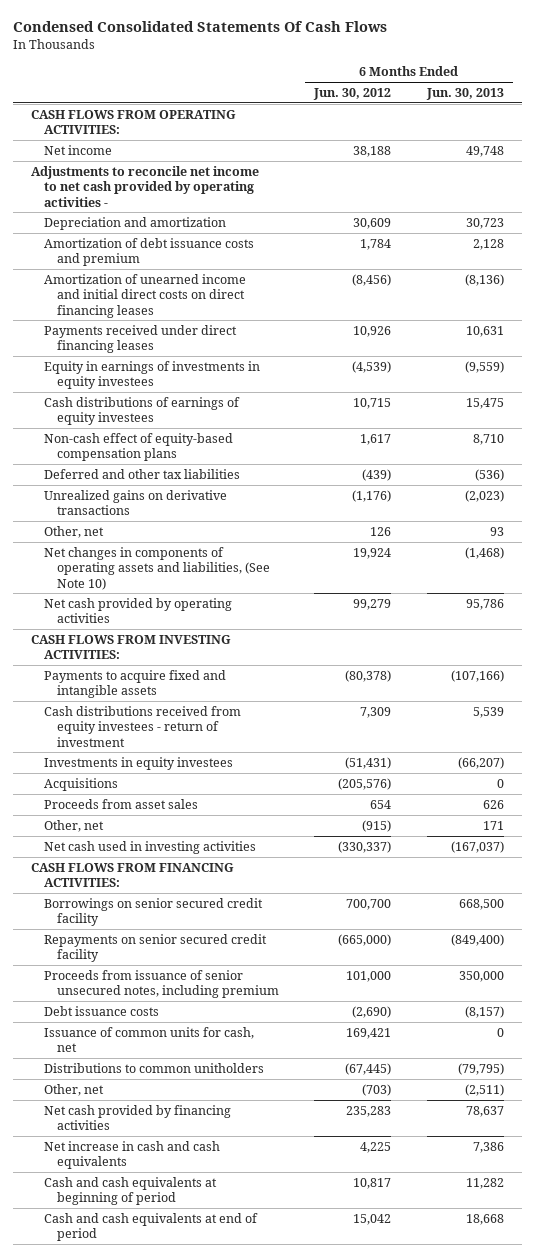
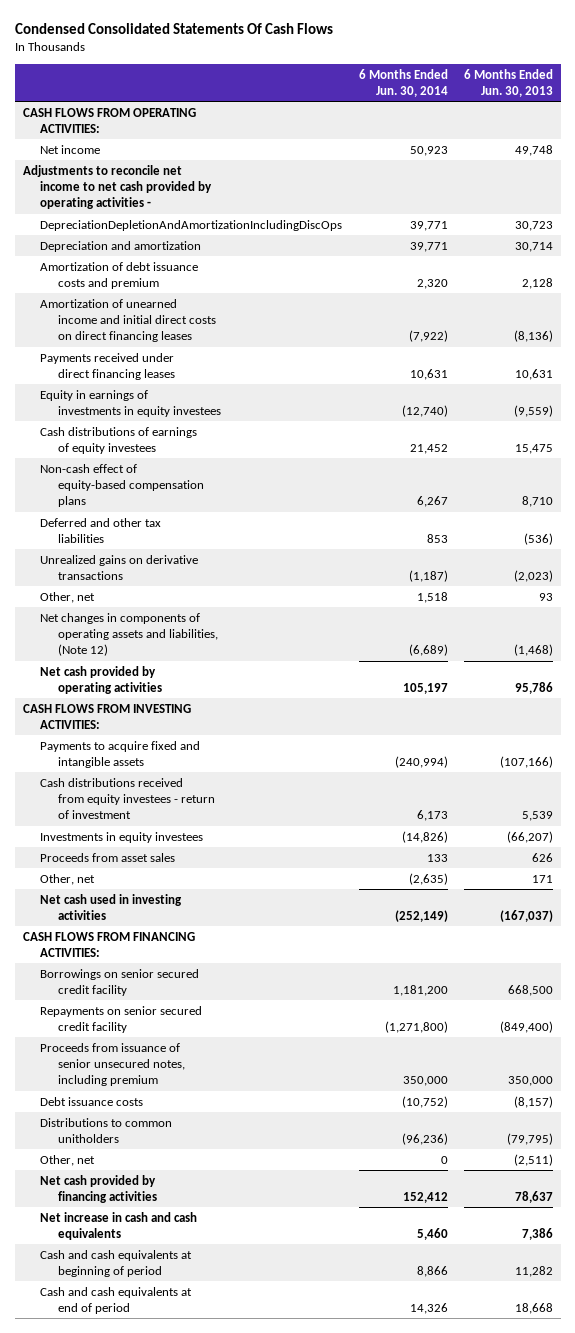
[313,87,392,100] Jun. 30, 2012 -> none
none -> [358,68,448,97] 6 Months Ended Jun. 30, 2014
none -> [40,219,343,231] DepreciationDepletionAndAmortizationIncludingDiscOps
[466,217,505,229] 30,723 -> [514,241,553,252] 30,714
[43,546,270,590] Net changes in components of operating assets and liabilities, (See Note 10) -> [40,612,218,656] Net changes in components of operating assets and liabilities, (Note 12)
[43,777,118,791] Acquisitions -> none
[43,1026,254,1053] Issuance of common units for cash, net -> none

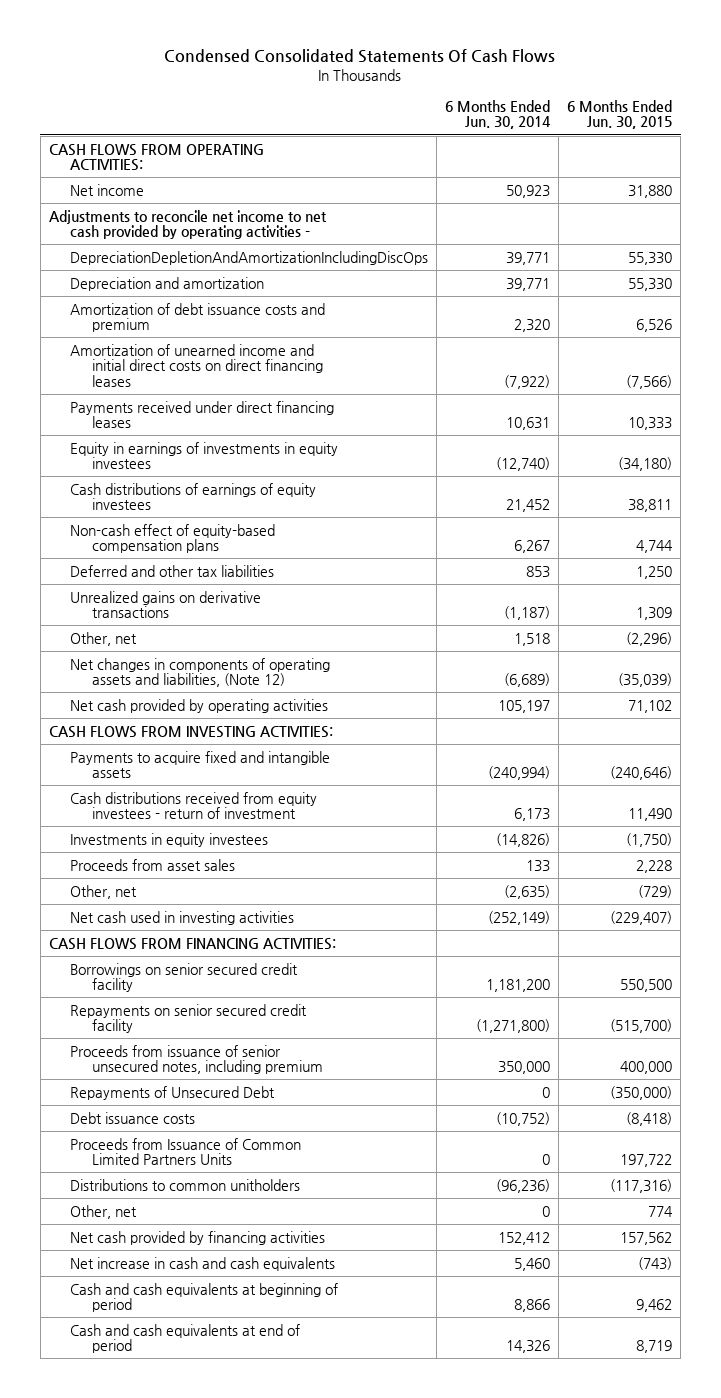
[463,68,553,97] 6 Months Ended Jun. 30, 2013 -> none
none -> [567,99,673,130] 6 Months Ended Jun. 30, 2015
none -> [70,1085,276,1100] Repayments of Unsecured Debt
none -> [70,1137,302,1166] Proceeds from Issuance of Common Limited Partners Units

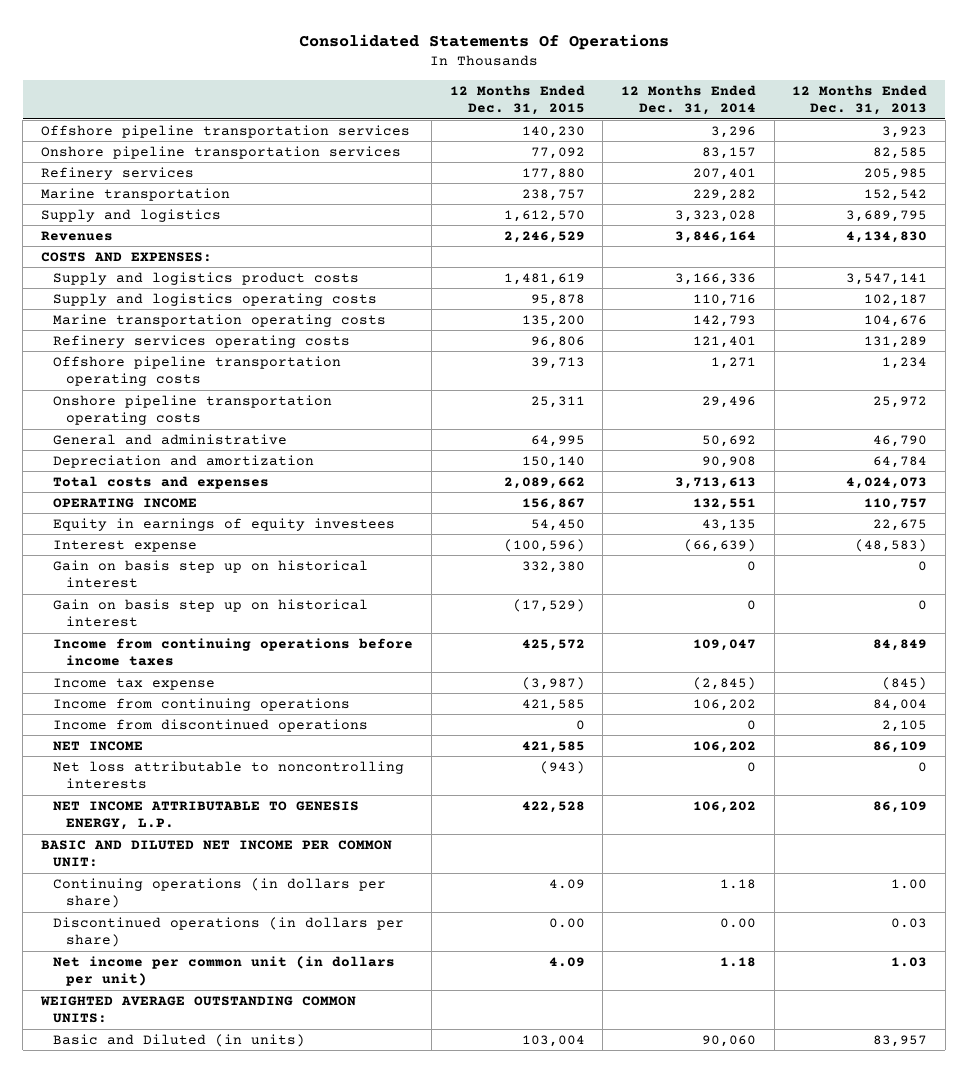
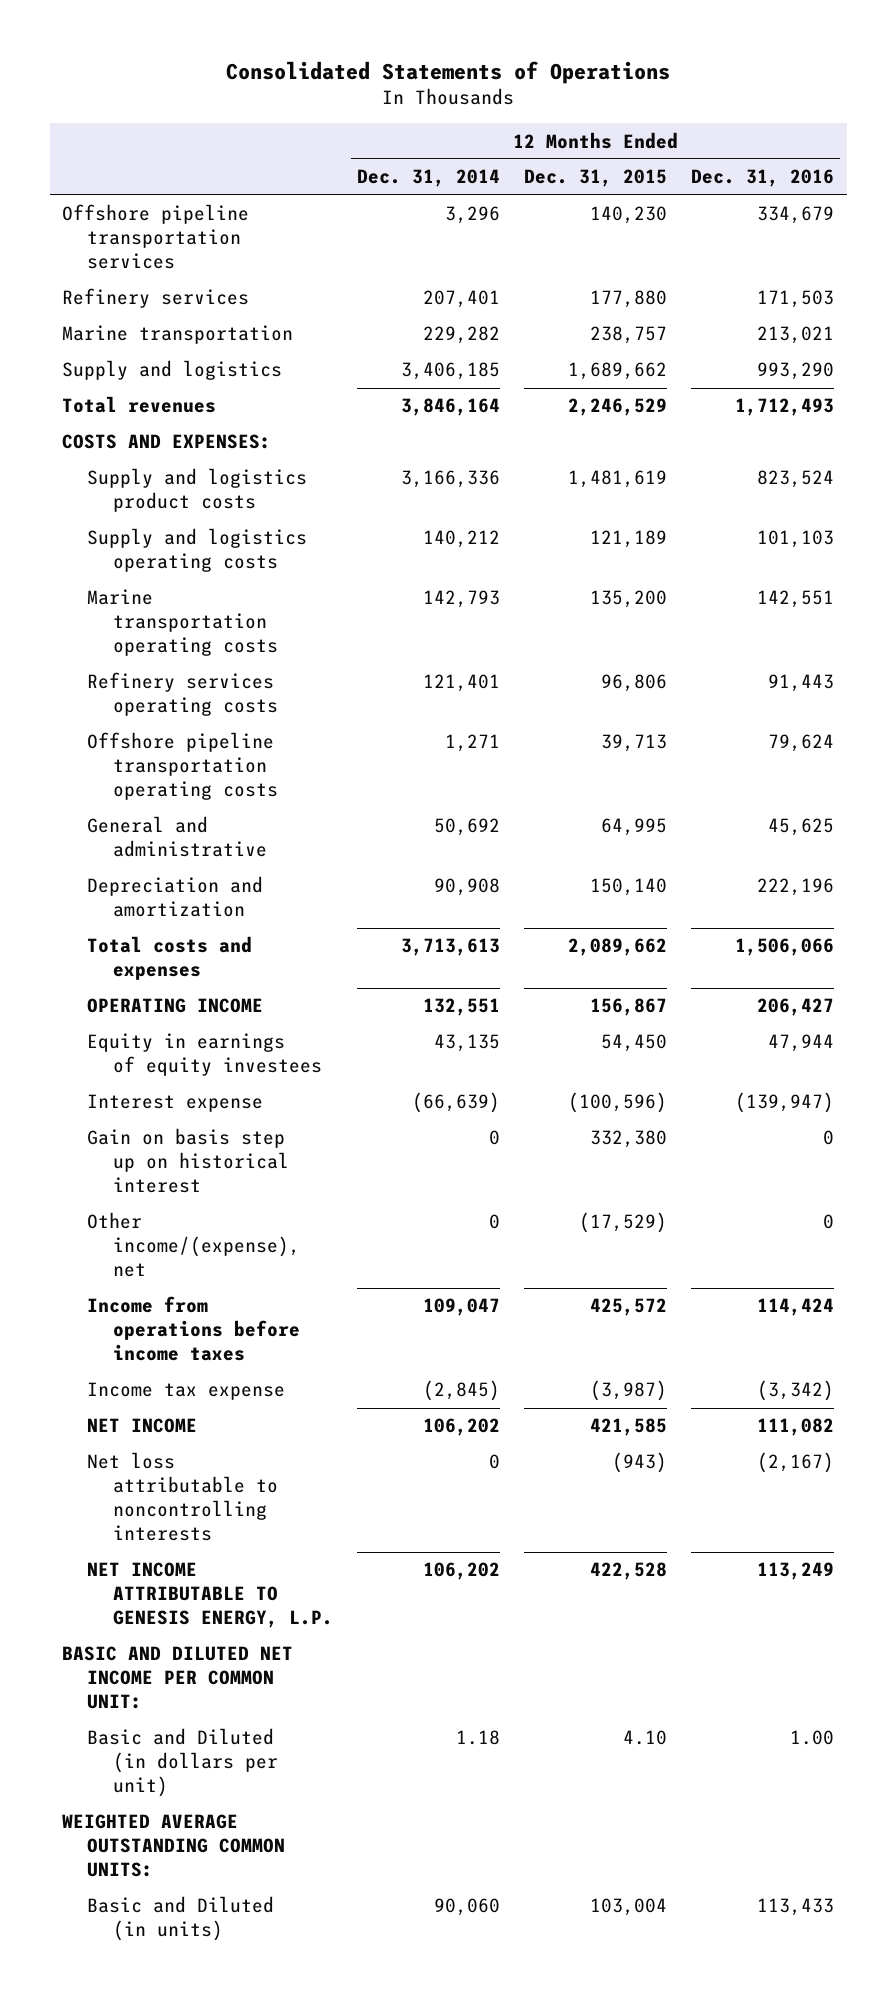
[299,33,670,50] Consolidated Statements Of Operations -> [226,60,671,84] Consolidated Statements of Operations
[792,84,928,116] 12 Months Ended Dec. 31, 2013 -> none
none -> [691,169,835,188] Dec. 31, 2016
[41,145,402,159] Onshore pipeline transportation services -> none
[503,209,585,222] 1,612,570 -> [568,362,668,381] 1,689,662
[674,209,756,222] 3,323,028 -> [400,362,500,381] 3,406,185
[41,230,114,241] Revenues -> [61,396,216,414] Total revenues
[530,293,585,306] 95,878 -> [590,530,668,549] 121,189
[692,293,756,306] 110,716 -> [422,530,500,549] 140,212
[53,394,333,426] Onshore pipeline transportation operating costs -> none
[53,598,369,628] Gain on basis step up on historical interest -> [87,1212,300,1278] Other income/(expense), net
[53,637,414,667] Income from continuing operations before income taxes -> [87,1296,300,1362] Income from operations before income taxes
[53,697,351,711] Income from continuing operations -> none
[53,718,369,732] Income from discontinued operations -> none
[53,877,387,909] Continuing operations (in dollars per share) -> none
[53,916,405,948] Discontinued operations (in dollars per share) -> none
[53,955,396,987] Net income per common unit (in dollars per unit) -> [87,1728,278,1798] Basic and Diluted (in dollars per unit)
[548,956,585,967] 4.09 -> [623,1730,668,1746] 4.10

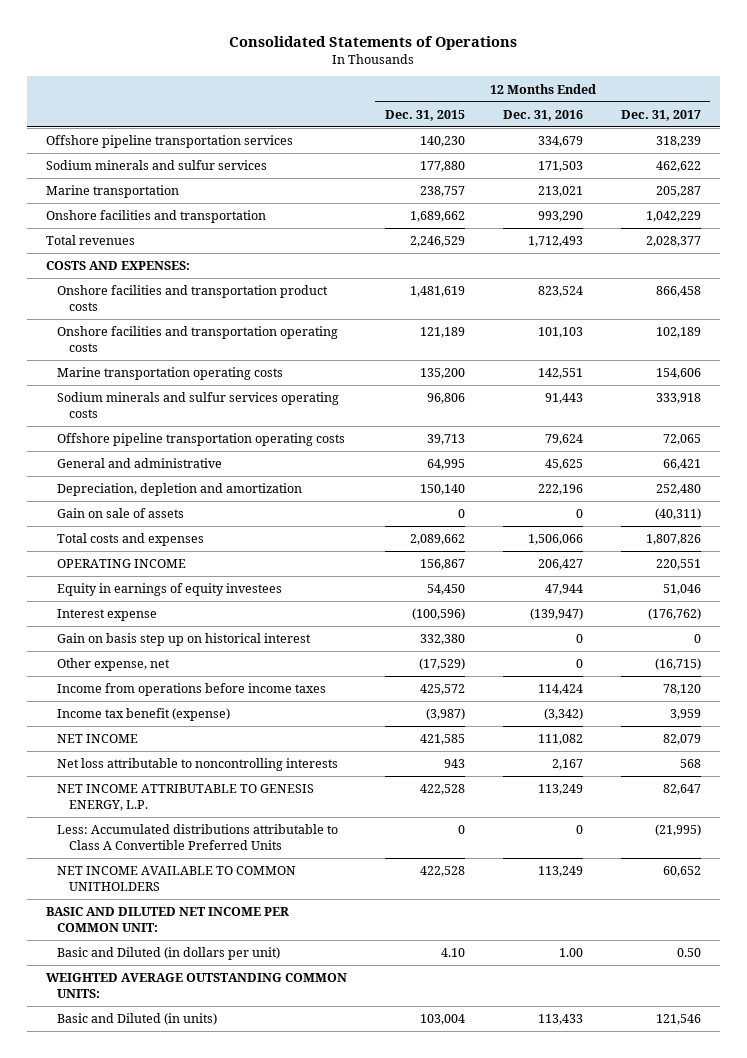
[356,169,500,188] Dec. 31, 2014 -> none
none -> [620,109,701,121] Dec. 31, 2017
[61,288,249,309] Refinery services -> [45,160,267,171] Sodium minerals and sulfur services
[61,360,282,381] Supply and logistics -> [45,210,266,224] Onshore facilities and transportation
[87,468,308,513] Supply and logistics product costs -> [57,285,329,311] Onshore facilities and transportation product costs
[87,528,308,573] Supply and logistics operating costs -> [57,326,339,352] Onshore facilities and transportation operating costs
[87,672,278,717] Refinery services operating costs -> [57,392,340,418] Sodium minerals and sulfur services operating costs
[87,876,264,918] Depreciation and amortization -> [57,483,303,497] Depreciation, depletion and amortization
none -> [57,508,185,519] Gain on sale of assets
[87,1212,300,1278] Other income/(expense), net -> [57,658,171,672] Other expense, net
[87,1382,286,1401] Income tax expense -> [57,708,231,722] Income tax benefit (expense)
[612,1452,668,1474] (943) -> [443,759,465,769] 943
[757,1452,835,1474] (2,167) -> [551,759,583,771] 2,167
none -> [57,824,339,850] Less: Accumulated distributions attributable to Class A Convertible Preferred Units
none -> [57,866,297,891] NET INCOME AVAILABLE TO COMMON UNITHOLDERS

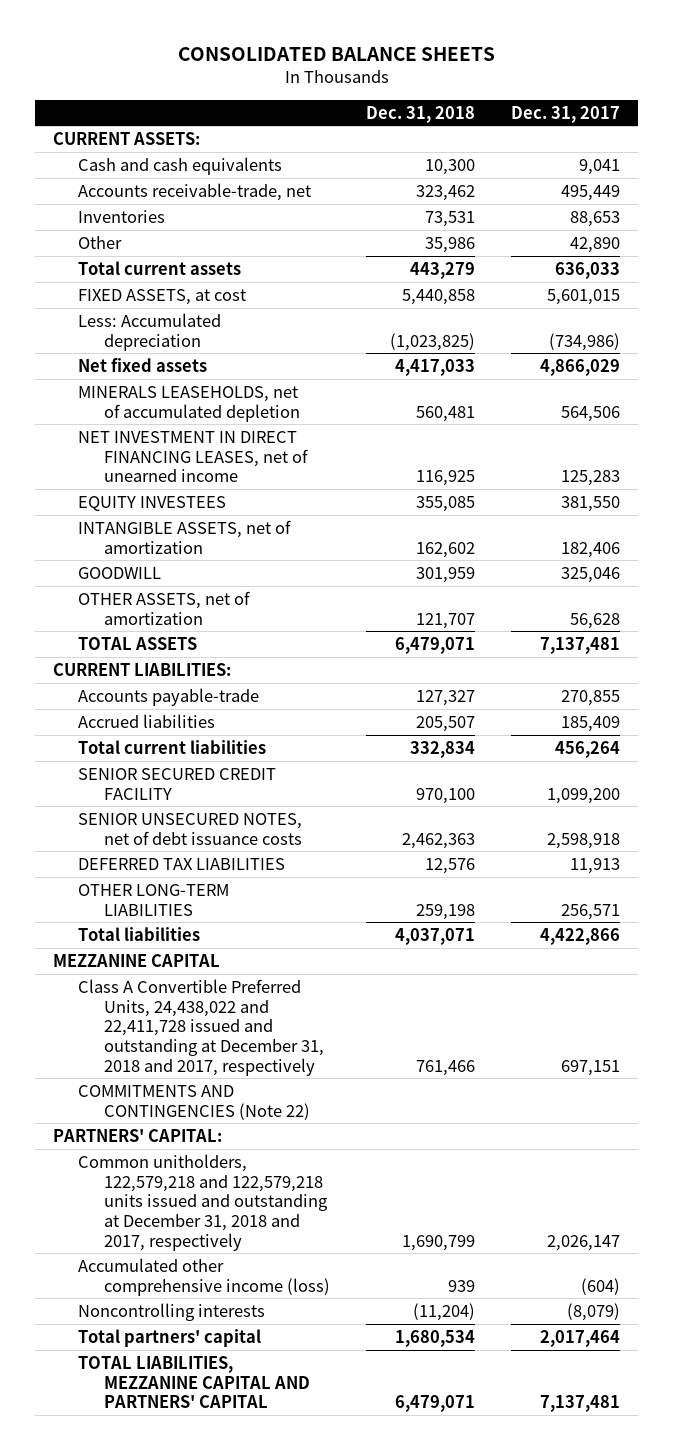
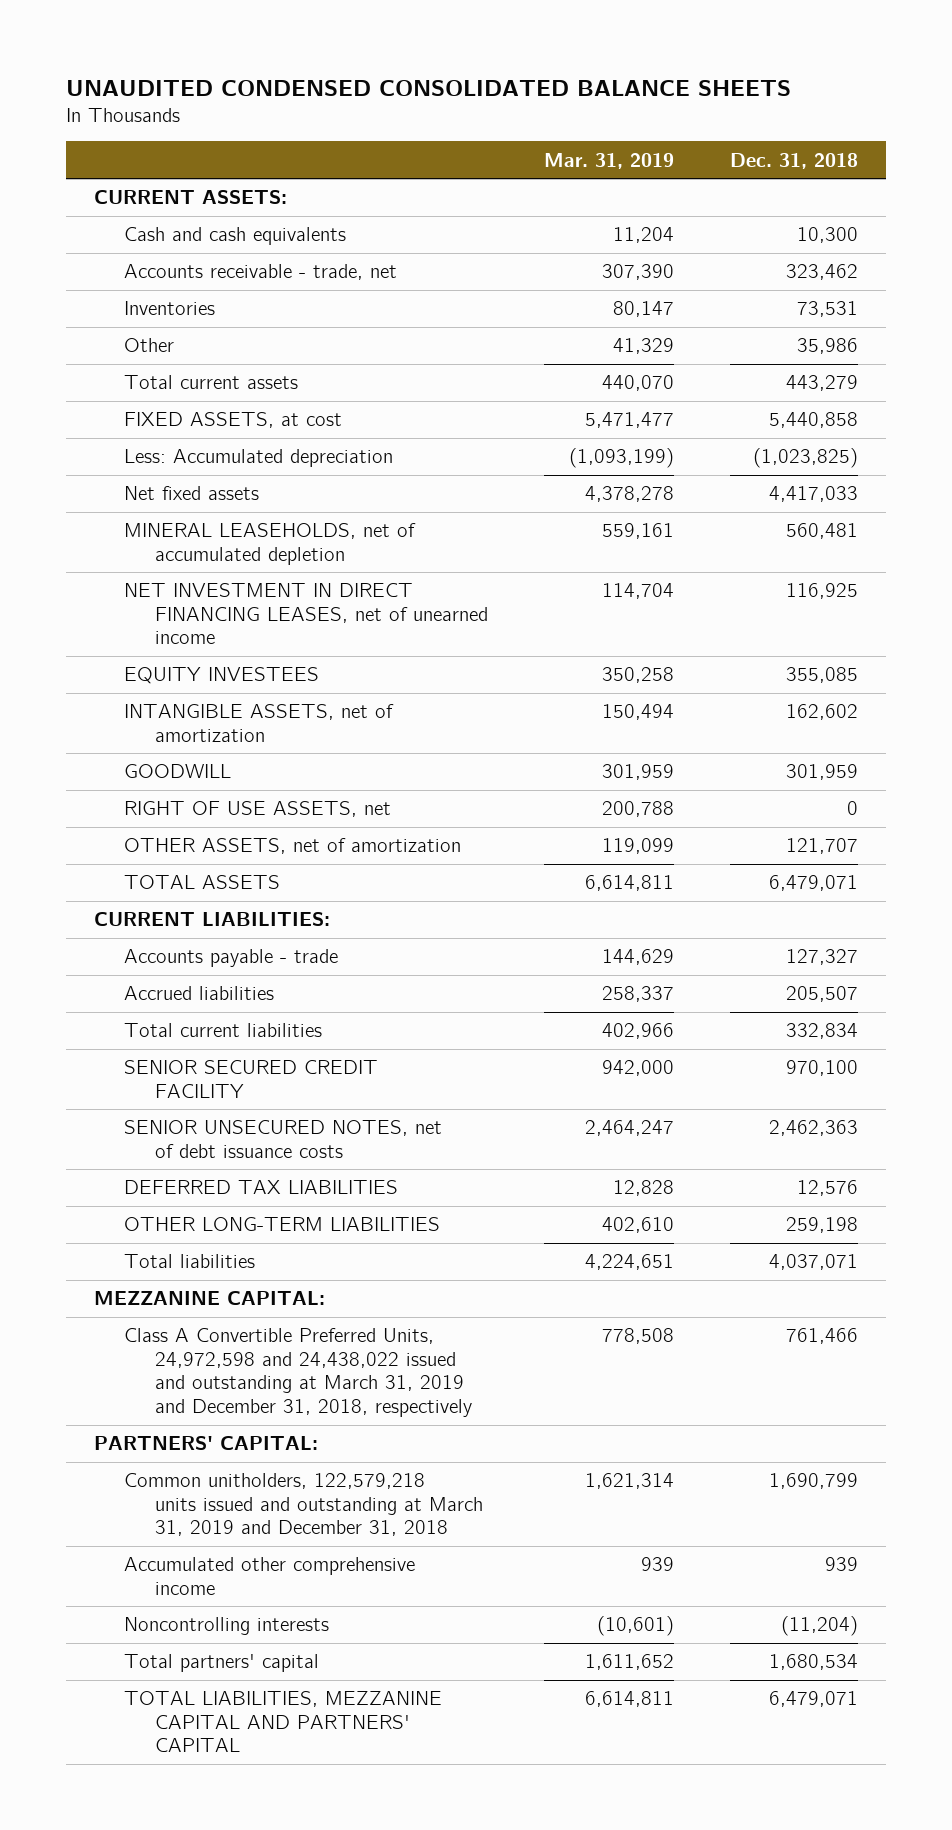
[177,46,495,61] CONSOLIDATED BALANCE SHEETS -> [65,79,791,96] UNAUDITED CONDENSED CONSOLIDATED BALANCE SHEETS
[510,105,620,123] Dec. 31, 2017 -> none
none -> [543,152,674,169] Mar. 31, 2019
[78,182,312,201] Accounts receivable-trade, net -> [124,264,398,281] Accounts receivable - trade, net
[78,385,300,422] MINERALS LEASEHOLDS, net of accumulated depletion -> [124,523,417,565] MINERAL LEASEHOLDS, net of accumulated depletion
none -> [124,801,392,818] RIGHT OF USE ASSETS, net
[78,687,260,706] Accounts payable-trade -> [124,949,339,968] Accounts payable - trade
[78,1084,310,1120] COMMITMENTS AND CONTINGENCIES (Note 22) -> none
[53,953,221,967] MEZZANINE CAPITAL -> [93,1291,325,1306] MEZZANINE CAPITAL:
[78,978,324,1076] Class A Convertible Preferred Units, 24,438,022 and 22,411,728 issued and outstanding at December 31, 2018 and 2017, respectively -> [124,1328,473,1417] Class A Convertible Preferred Units, 24,972,598 and 24,438,022 issued and outstanding at March 31, 2019 and December 31, 2018, respectively
[78,1153,328,1251] Common unitholders, 122,579,218 and 122,579,218 units issued and outstanding at December 31, 2018 and 2017, respectively -> [124,1473,484,1537] Common unitholders, 122,579,218 units issued and outstanding at March 31, 2019 and December 31, 2018
[78,1257,330,1296] Accumulated other comprehensive income (loss) -> [124,1557,416,1595] Accumulated other comprehensive income

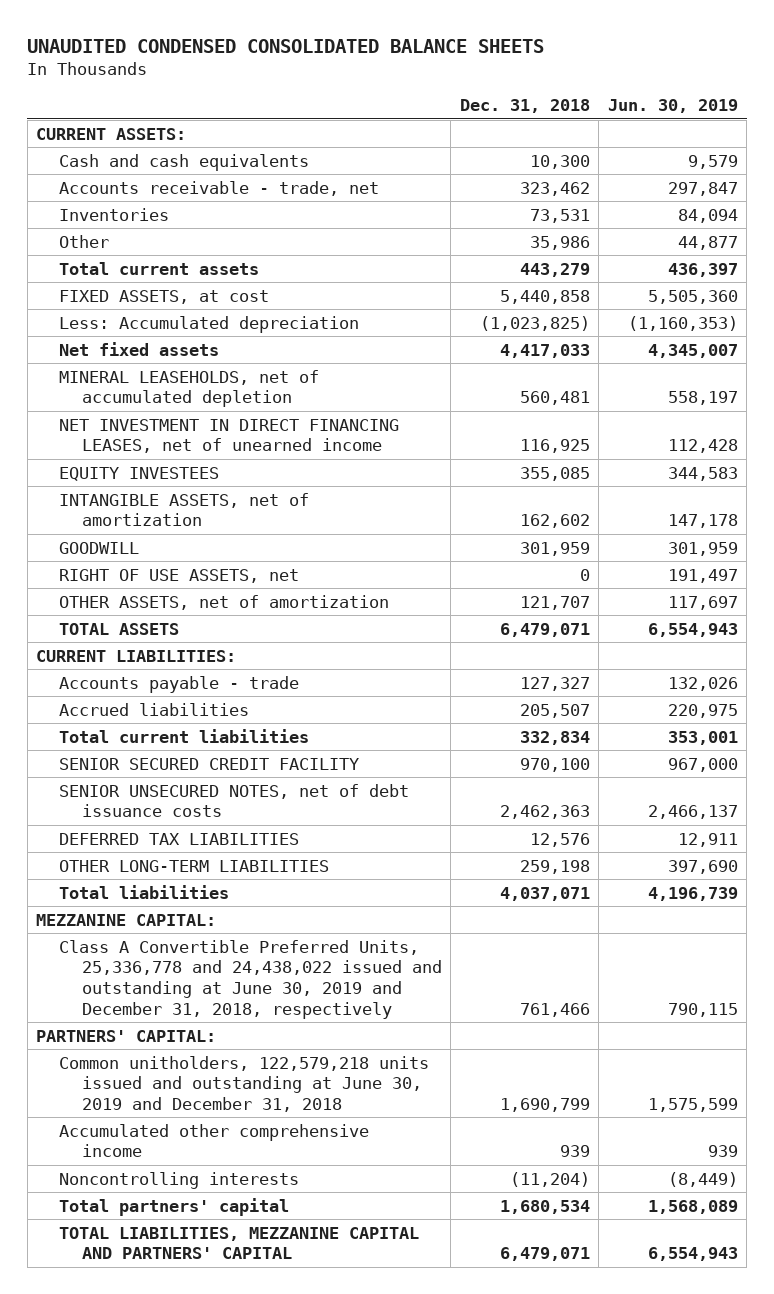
[543,152,674,169] Mar. 31, 2019 -> none
none -> [607,99,738,114] Jun. 30, 2019
[124,1328,473,1417] Class A Convertible Preferred Units, 24,972,598 and 24,438,022 issued and outstanding at March 31, 2019 and December 31, 2018, respectively -> [58,939,442,1019] Class A Convertible Preferred Units, 25,336,778 and 24,438,022 issued and outstanding at June 30, 2019 and December 31, 2018, respectively
[124,1473,484,1537] Common unitholders, 122,579,218 units issued and outstanding at March 31, 2019 and December 31, 2018 -> [58,1055,429,1112] Common unitholders, 122,579,218 units issued and outstanding at June 30, 2019 and December 31, 2018

